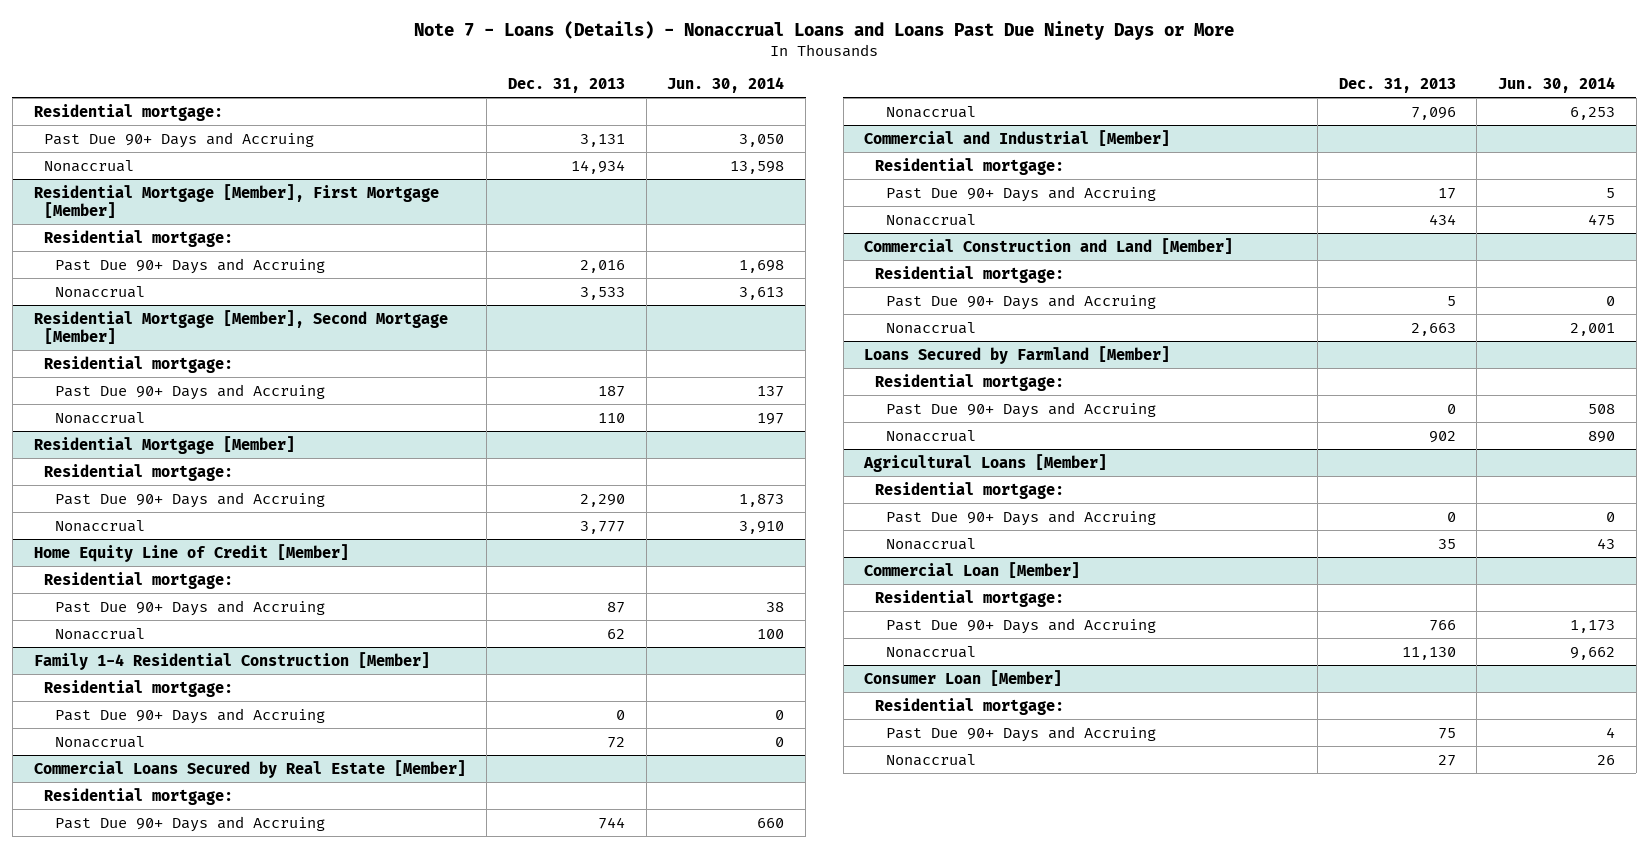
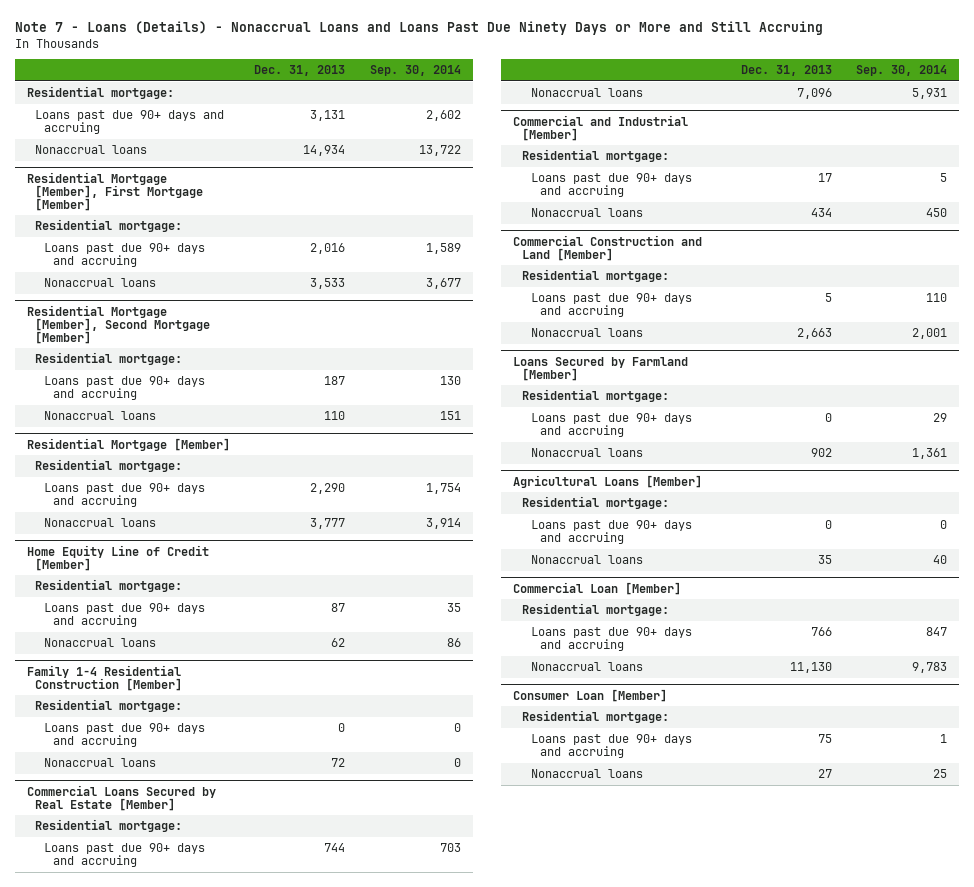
[414,20,1235,40] Note 7 - Loans (Details) - Nonaccrual Loans and Loans Past Due Ninety Days or More -> [14,21,823,36] Note 7 - Loans (Details) - Nonaccrual Loans and Loans Past Due Ninety Days or More and Still Accruing
[667,77,785,94] Jun. 30, 2014 -> none
none -> [369,64,461,76] Sep. 30, 2014
[44,131,315,148] Past Due 90+ Days and Accruing -> [35,109,225,135] Loans past due 90+ days and accruing
[44,159,135,172] Nonaccrual -> [35,144,148,154] Nonaccrual loans
[55,257,326,274] Past Due 90+ Days and Accruing -> [44,242,206,268] Loans past due 90+ days and accruing
[55,285,146,298] Nonaccrual -> [44,277,157,287] Nonaccrual loans
[55,383,326,400] Past Due 90+ Days and Accruing -> [44,375,206,401] Loans past due 90+ days and accruing
[55,411,146,424] Nonaccrual -> [44,410,157,420] Nonaccrual loans
[55,491,326,508] Past Due 90+ Days and Accruing -> [44,482,206,508] Loans past due 90+ days and accruing
[55,519,146,532] Nonaccrual -> [44,517,157,527] Nonaccrual loans
[55,599,326,616] Past Due 90+ Days and Accruing -> [44,602,206,628] Loans past due 90+ days and accruing
[55,627,146,640] Nonaccrual -> [44,637,157,647] Nonaccrual loans
[55,707,326,724] Past Due 90+ Days and Accruing -> [44,722,206,748] Loans past due 90+ days and accruing
[55,735,146,748] Nonaccrual -> [44,757,157,767] Nonaccrual loans
[55,815,326,832] Past Due 90+ Days and Accruing -> [44,842,206,868] Loans past due 90+ days and accruing
[886,105,977,118] Nonaccrual -> [530,87,643,97] Nonaccrual loans
[886,185,1157,202] Past Due 90+ Days and Accruing -> [530,172,692,198] Loans past due 90+ days and accruing
[886,213,977,226] Nonaccrual -> [530,207,643,217] Nonaccrual loans
[886,293,1157,310] Past Due 90+ Days and Accruing -> [530,292,692,318] Loans past due 90+ days and accruing
[886,321,977,334] Nonaccrual -> [530,327,643,337] Nonaccrual loans
[886,401,1157,418] Past Due 90+ Days and Accruing -> [530,412,692,438] Loans past due 90+ days and accruing
[886,429,977,442] Nonaccrual -> [530,447,643,457] Nonaccrual loans
[886,509,1157,526] Past Due 90+ Days and Accruing -> [530,519,692,545] Loans past due 90+ days and accruing
[886,537,977,550] Nonaccrual -> [530,554,643,564] Nonaccrual loans
[886,617,1157,634] Past Due 90+ Days and Accruing -> [530,626,692,652] Loans past due 90+ days and accruing
[886,645,977,658] Nonaccrual -> [530,661,643,671] Nonaccrual loans
[886,725,1157,742] Past Due 90+ Days and Accruing -> [530,733,692,759] Loans past due 90+ days and accruing
[886,753,977,766] Nonaccrual -> [530,768,643,778] Nonaccrual loans

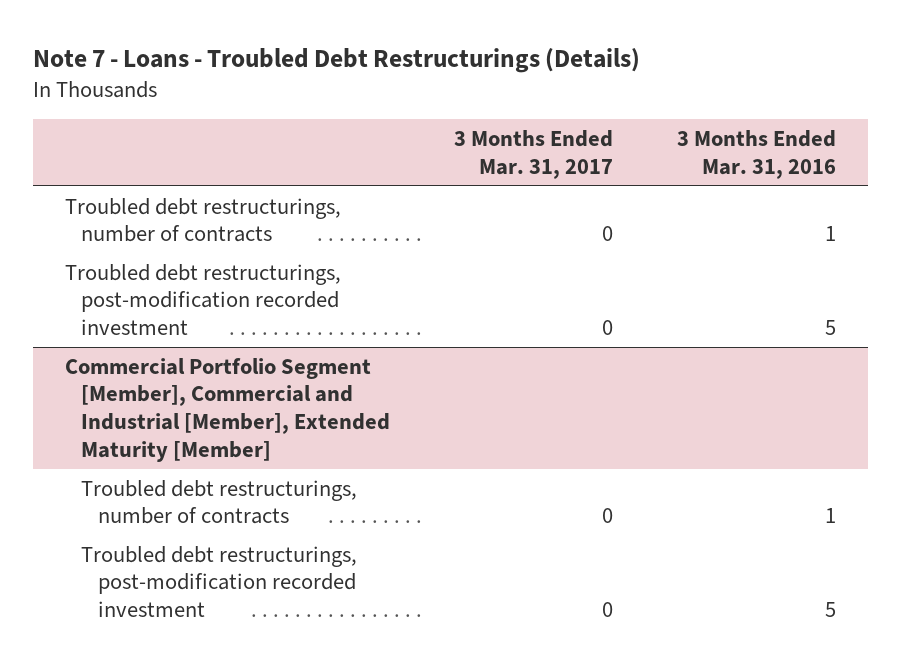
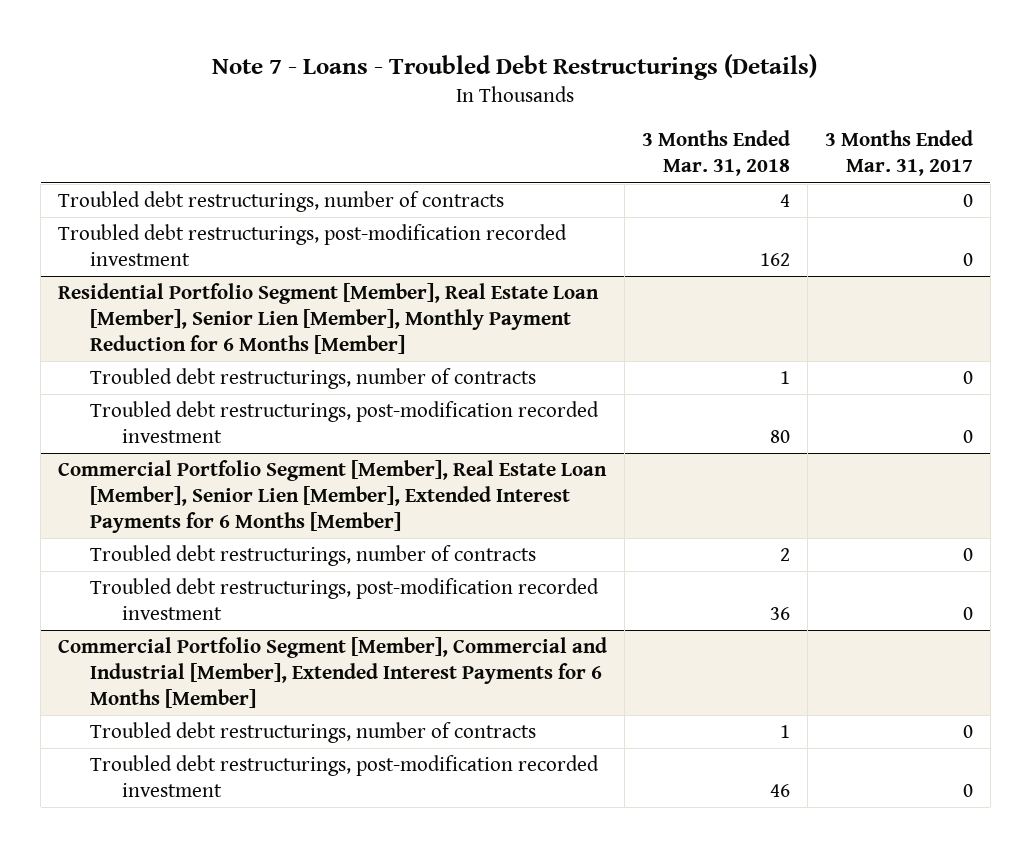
[677,129,837,179] 3 Months Ended Mar. 31, 2016 -> none
none -> [641,130,790,177] 3 Months Ended Mar. 31, 2018
[64,357,391,463] Commercial Portfolio Segment [Member], Commercial and Industrial [Member], Extended Maturity [Member] -> none
none -> [58,283,600,355] Residential Portfolio Segment [Member], Real Estate Loan [Member], Senior Lien [Member], Monthly Payment Reduction for 6 Months [Member]
none -> [58,460,608,534] Commercial Portfolio Segment [Member], Real Estate Loan [Member], Senior Lien [Member], Extended Interest Payments for 6 Months [Member]
none -> [89,545,536,567] Troubled debt restructurings, number of contracts
none -> [89,578,599,621] Troubled debt restructurings, post-modification recorded investment
none -> [58,637,608,709] Commercial Portfolio Segment [Member], Commercial and Industrial [Member], Extended Interest Payments for 6 Months [Member]
none -> [89,722,536,744] Troubled debt restructurings, number of contracts
none -> [89,755,599,798] Troubled debt restructurings, post-modification recorded investment

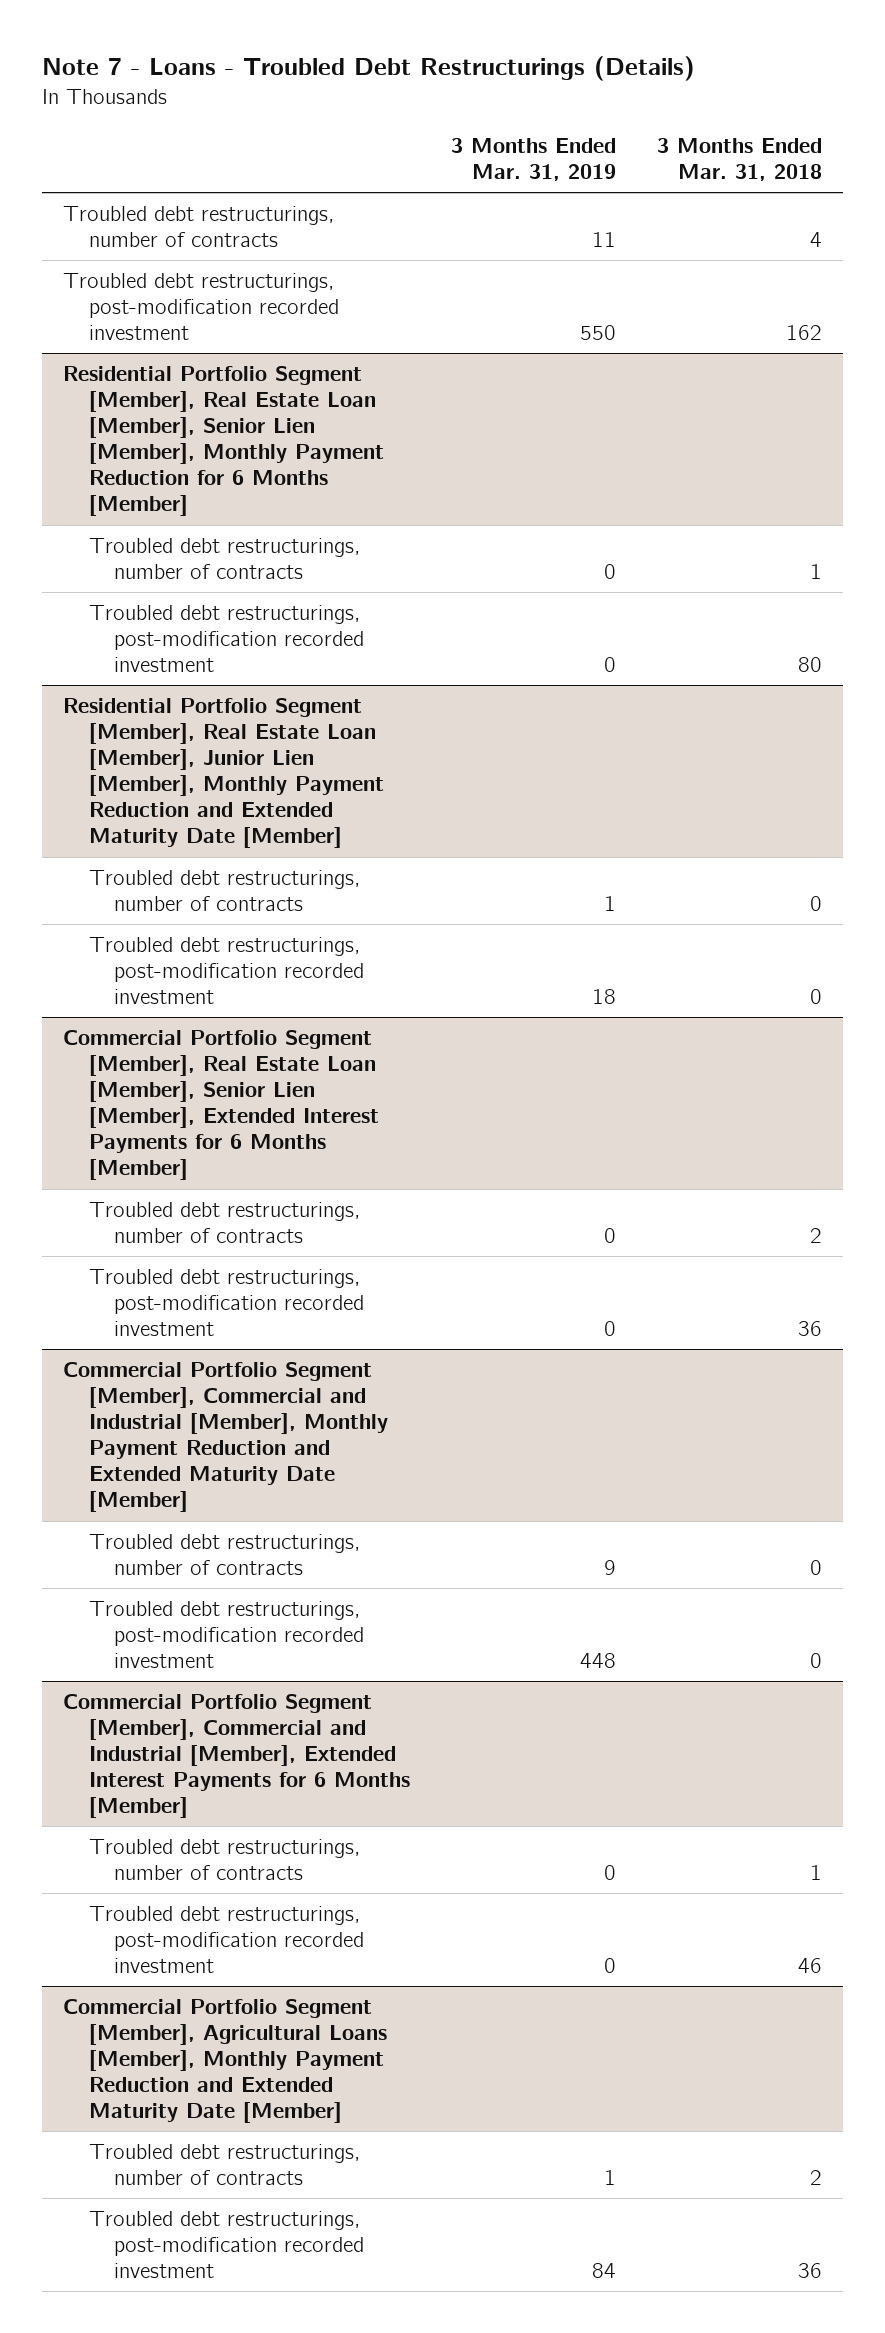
[824,130,973,177] 3 Months Ended Mar. 31, 2017 -> none
none -> [450,138,616,182] 3 Months Ended Mar. 31, 2019
none -> [62,697,384,849] Residential Portfolio Segment [Member], Real Estate Loan [Member], Junior Lien [Member], Monthly Payment Reduction and Extended Maturity Date [Member]
none -> [88,869,360,911] Troubled debt restructurings, number of contracts
none -> [88,936,365,1005] Troubled debt restructurings, post-modification recorded investment
none -> [62,1361,388,1513] Commercial Portfolio Segment [Member], Commercial and Industrial [Member], Monthly Payment Reduction and Extended Maturity Date [Member]
none -> [88,1533,360,1575] Troubled debt restructurings, number of contracts
none -> [88,1600,365,1669] Troubled debt restructurings, post-modification recorded investment
none -> [62,1998,387,2124] Commercial Portfolio Segment [Member], Agricultural Loans [Member], Monthly Payment Reduction and Extended Maturity Date [Member]
none -> [88,2143,360,2185] Troubled debt restructurings, number of contracts
none -> [88,2210,365,2279] Troubled debt restructurings, post-modification recorded investment

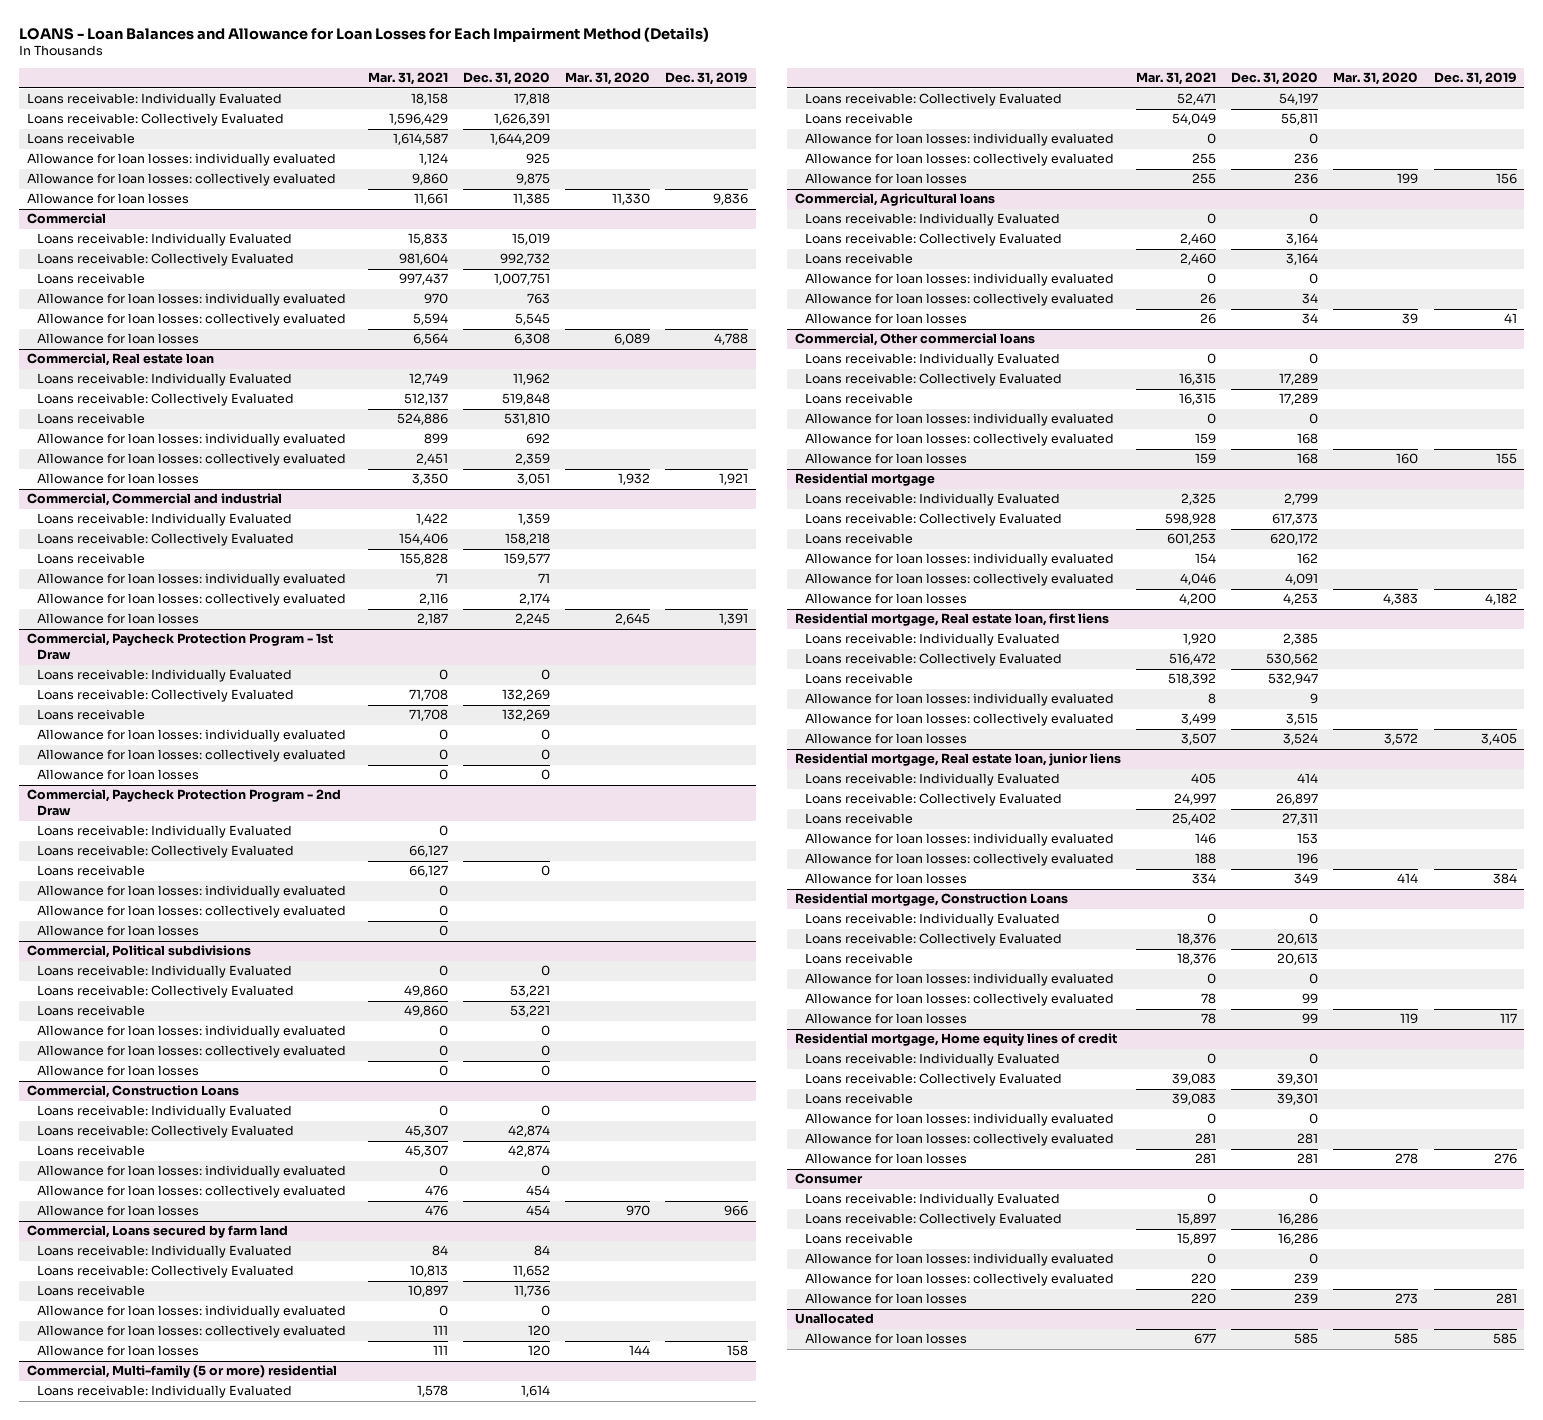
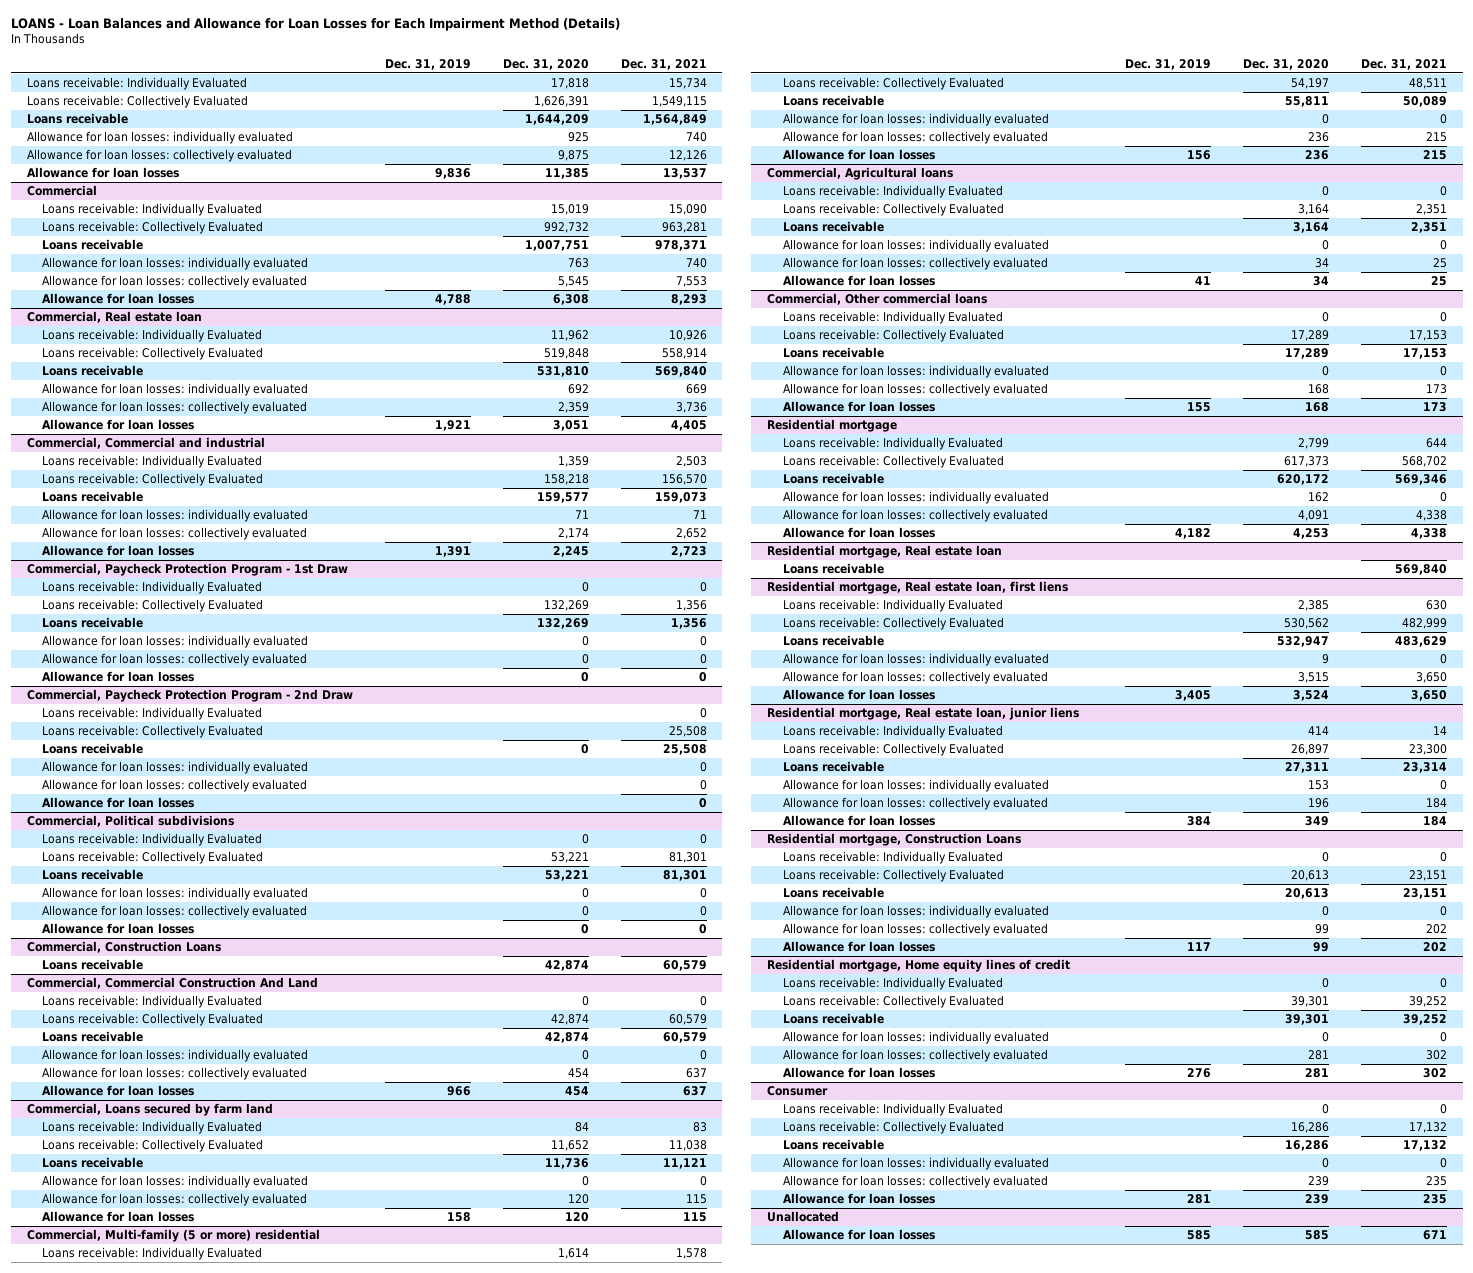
[367,72,448,86] Mar. 31, 2021 -> none
[565,72,651,86] Mar. 31, 2020 -> none
none -> [620,58,707,70] Dec. 31, 2021
none -> [42,959,144,971] Loans receivable
none -> [26,977,318,990] Commercial, Commercial Construction And Land
none -> [766,545,1002,559] Residential mortgage, Real estate loan
none -> [782,563,884,575] Loans receivable

